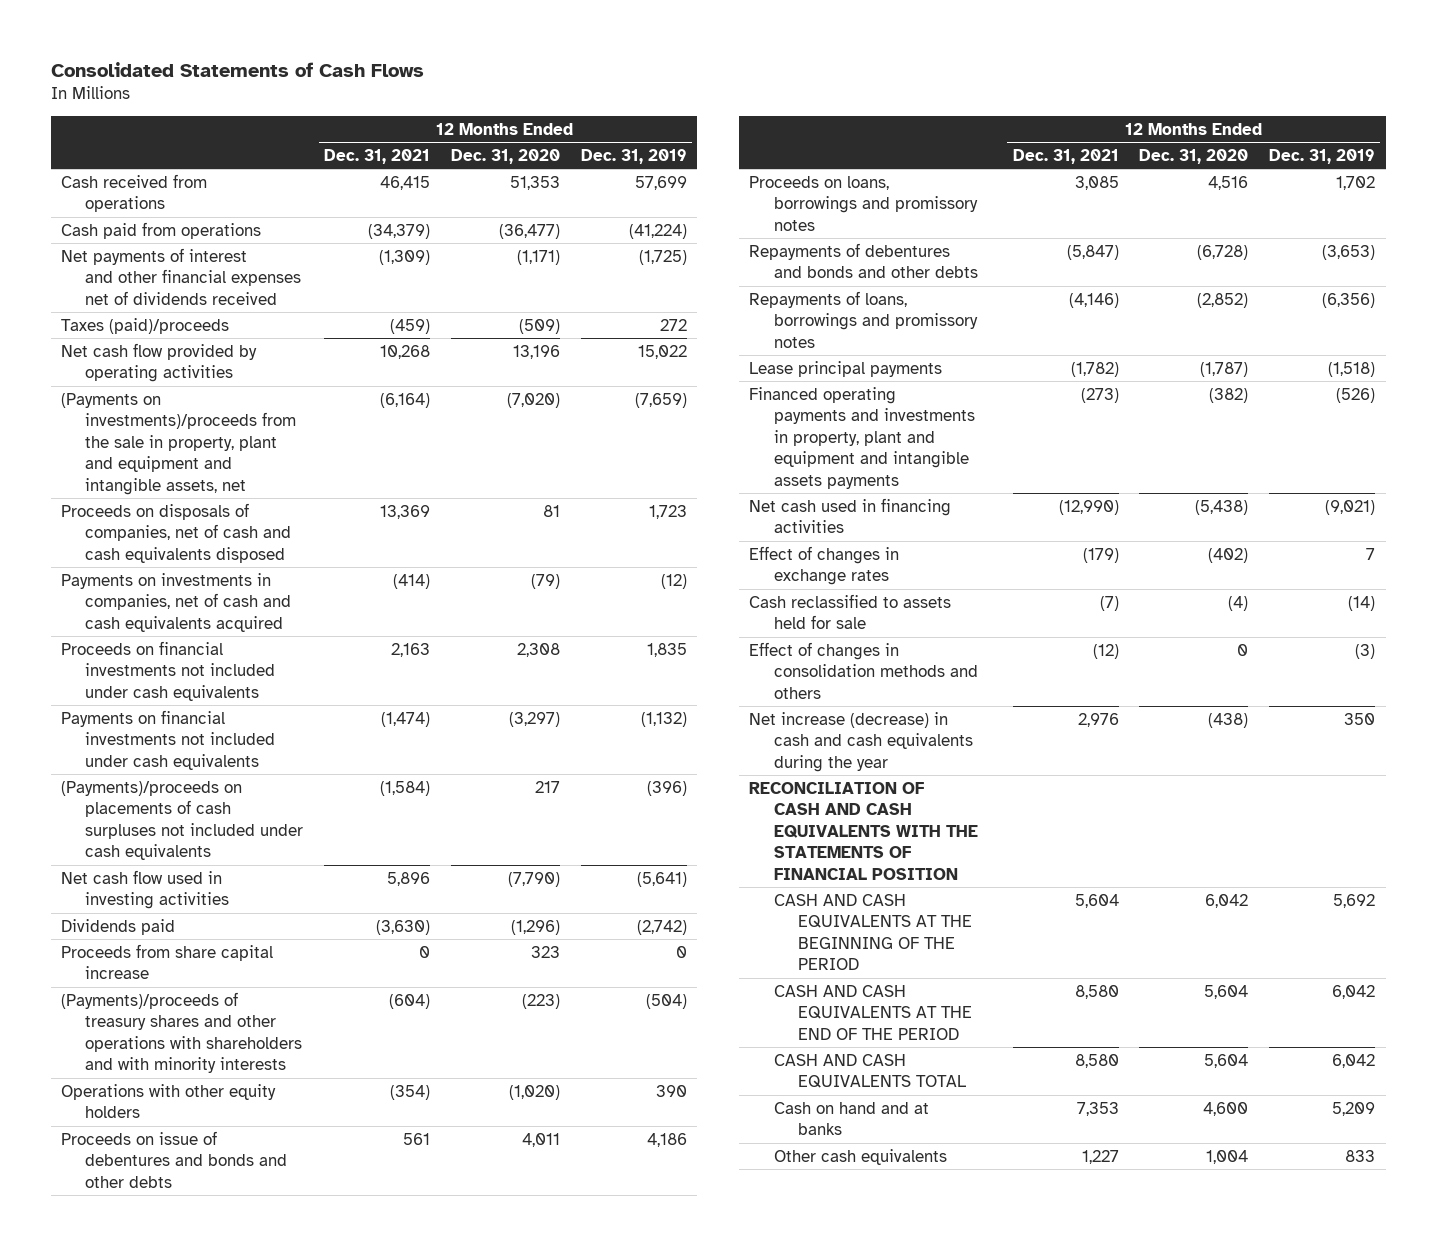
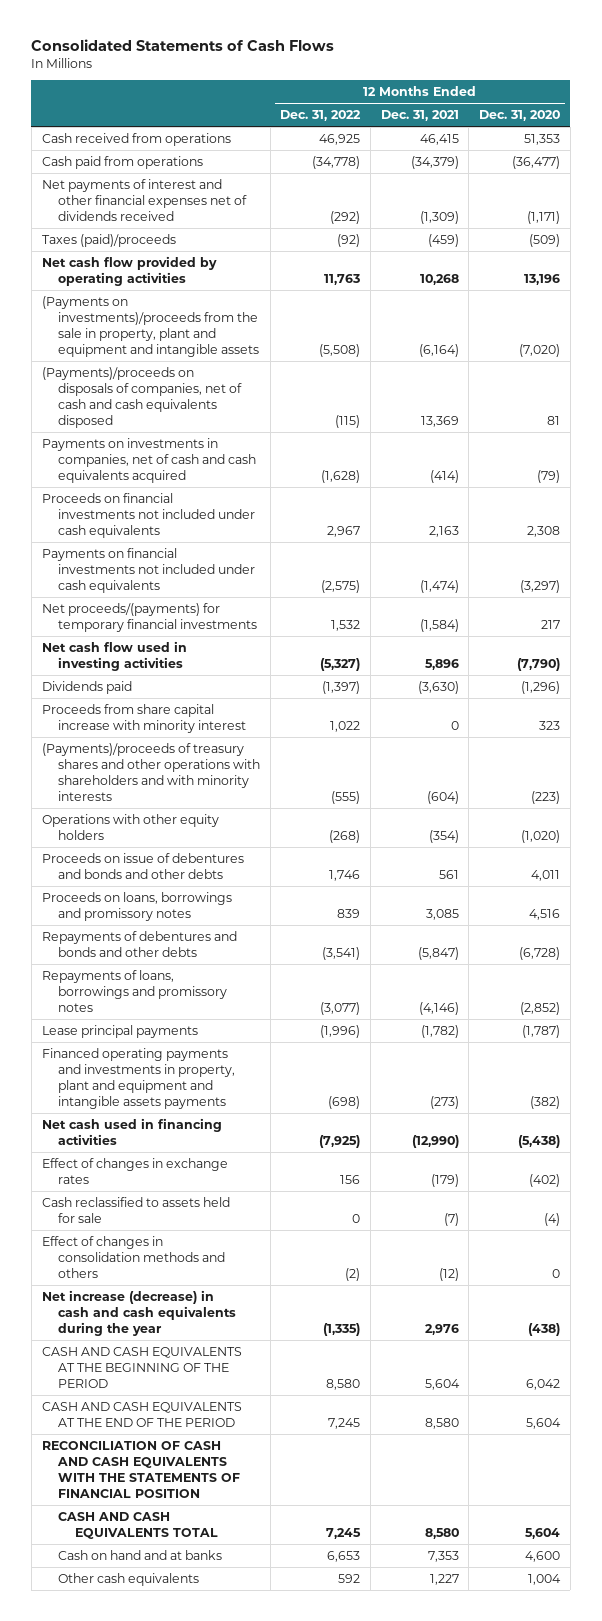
[580,148,687,164] Dec. 31, 2019 -> none
none -> [280,110,362,122] Dec. 31, 2022
[60,392,297,495] (Payments on investments)/proceeds from the sale in property, plant and equipment and intangible assets, net -> [41,295,260,358] (Payments on investments)/proceeds from the sale in property, plant and equipment and intangible assets
[60,502,292,563] Proceeds on disposals of companies, net of cash and cash equivalents disposed -> [41,366,243,429] (Payments)/proceeds on disposals of companies, net of cash and cash equivalents disposed
[60,780,304,861] (Payments)/proceeds on placements of cash surpluses not included under cash equivalents -> [41,602,258,632] Net proceeds/(payments) for temporary financial investments
[60,943,273,980] Proceeds from share capital increase -> [41,703,247,733] Proceeds from share capital increase with minority interest
[749,781,978,880] RECONCILIATION OF CASH AND CASH EQUIVALENTS WITH THE STATEMENTS OF FINANCIAL POSITION -> [41,1440,241,1499] RECONCILIATION OF CASH AND CASH EQUIVALENTS WITH THE STATEMENTS OF FINANCIAL POSITION

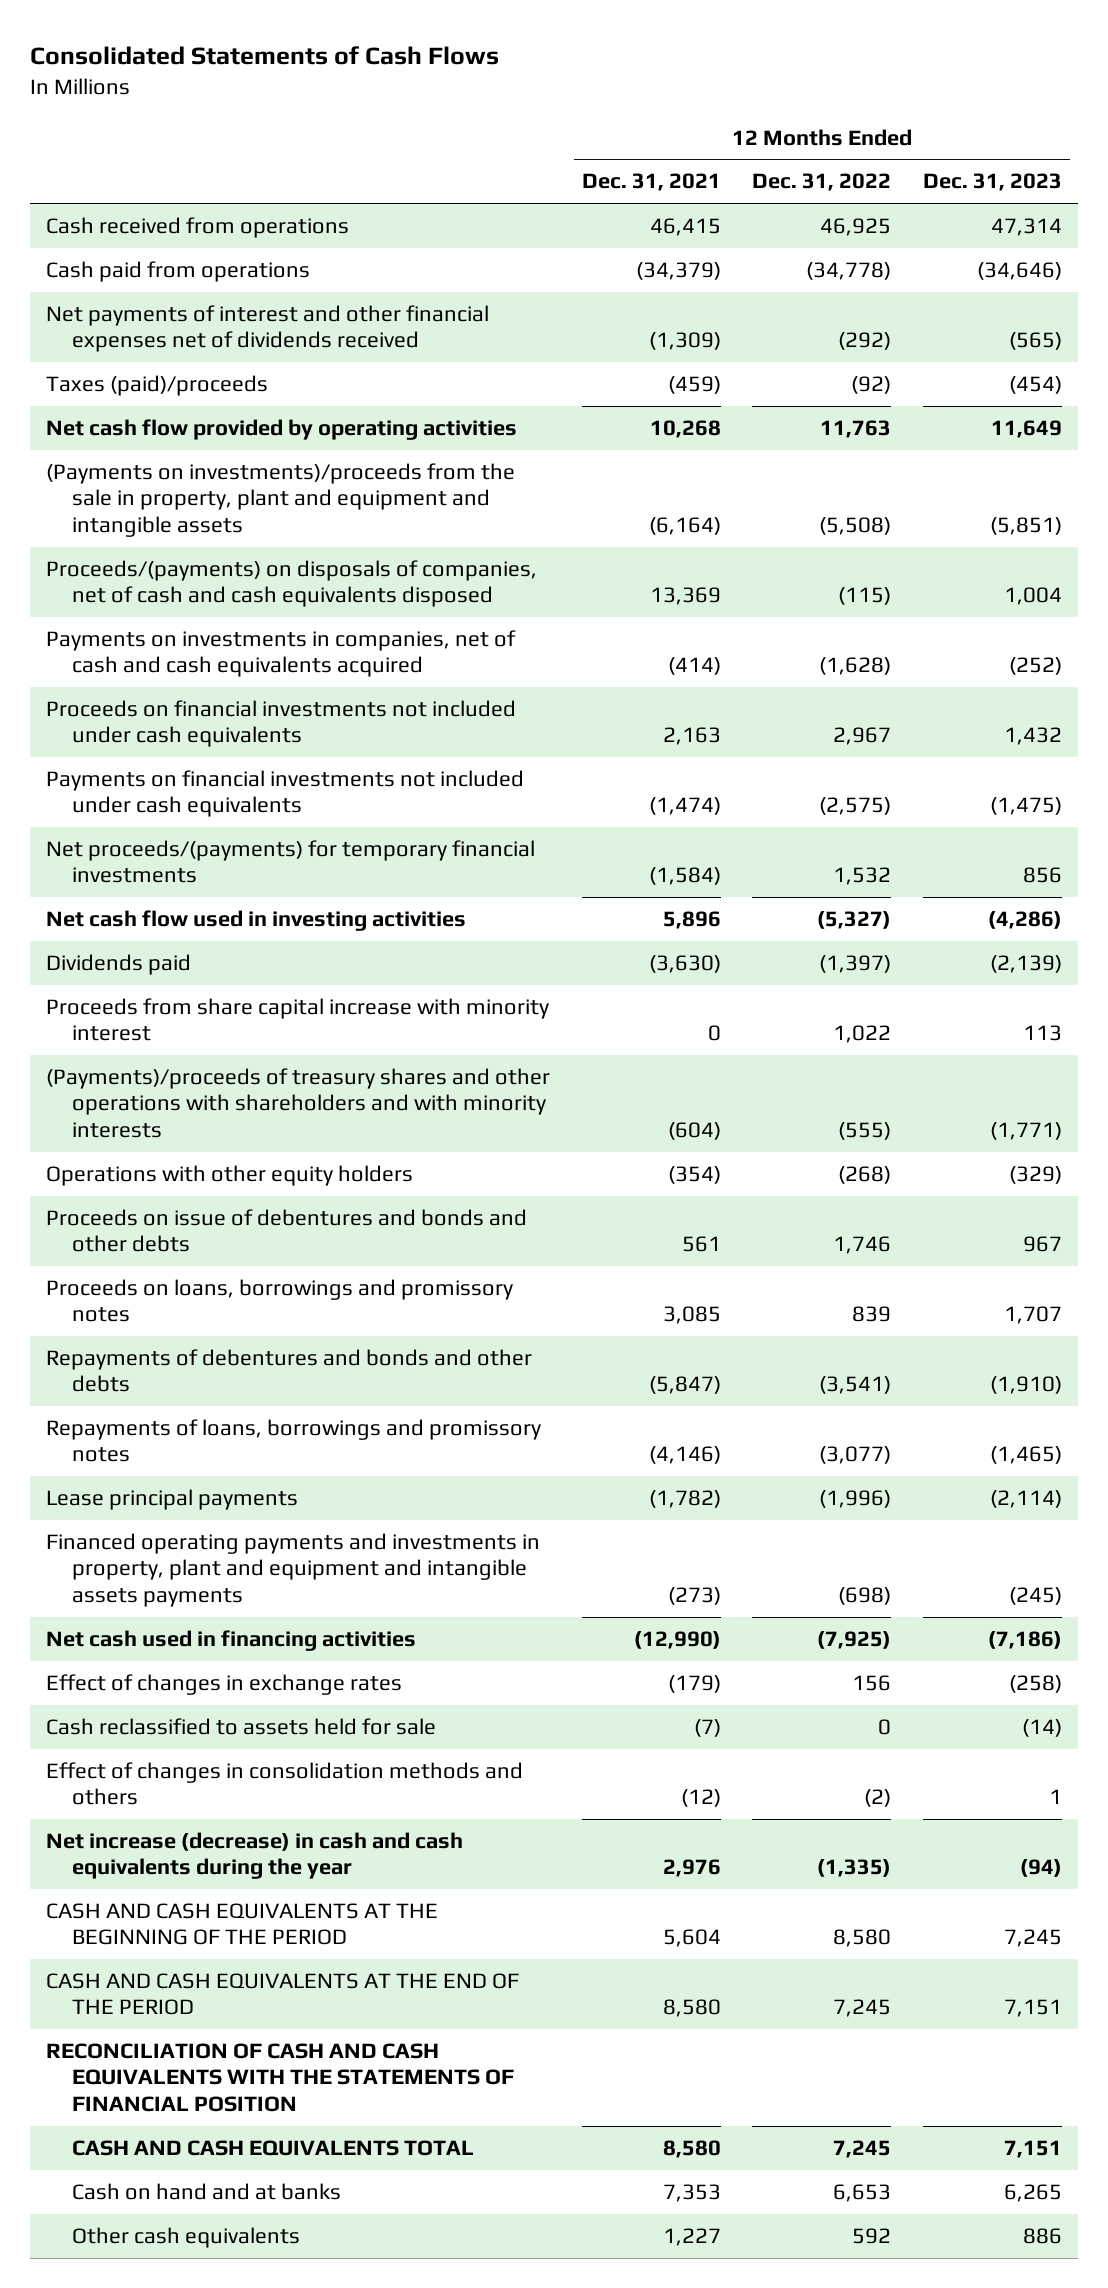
[479,110,561,122] Dec. 31, 2020 -> none
none -> [923,173,1063,192] Dec. 31, 2023
[41,366,243,429] (Payments)/proceeds on disposals of companies, net of cash and cash equivalents disposed -> [45,559,537,608] Proceeds/(payments) on disposals of companies, net of cash and cash equivalents disposed

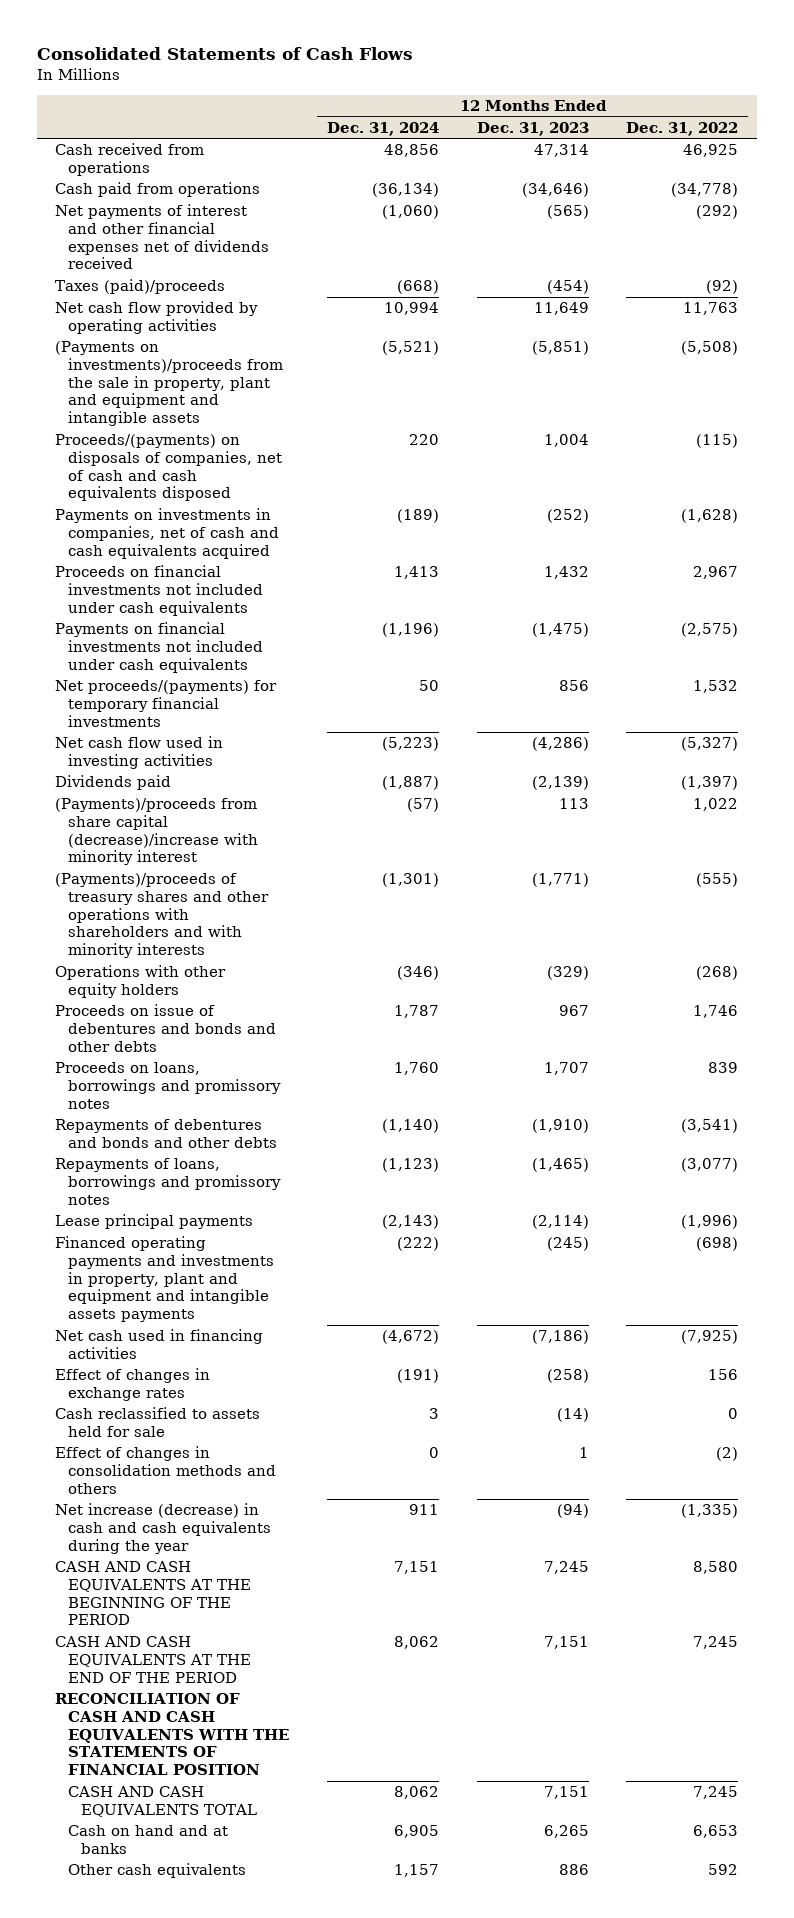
[581,173,721,192] Dec. 31, 2021 -> none
none -> [326,121,439,136] Dec. 31, 2024
[45,997,549,1042] Proceeds from share capital increase with minority interest -> [55,798,259,866] (Payments)/proceeds from share capital (decrease)/increase with minority interest

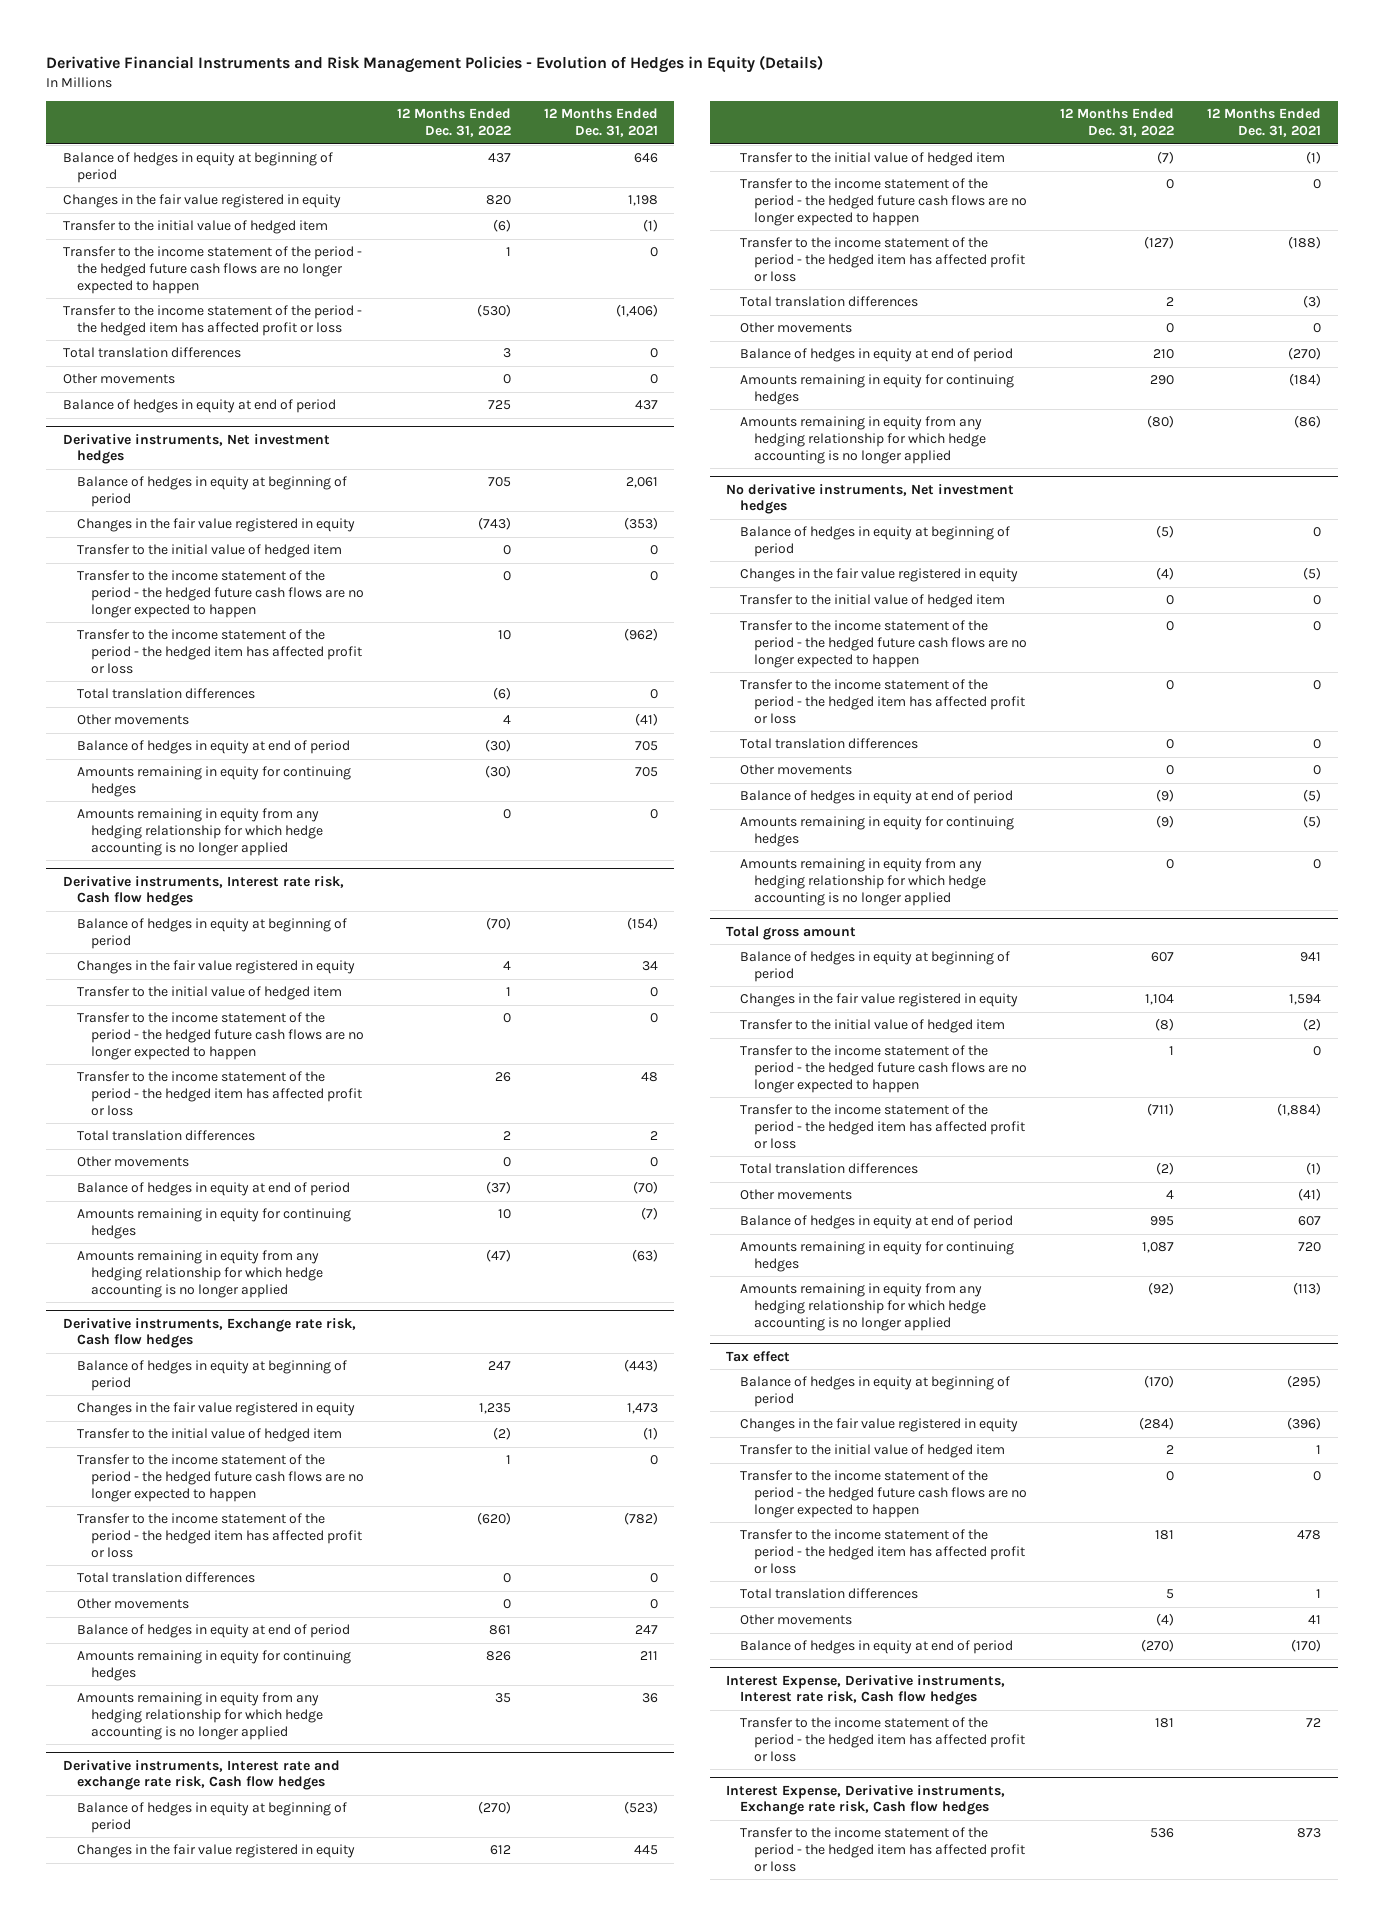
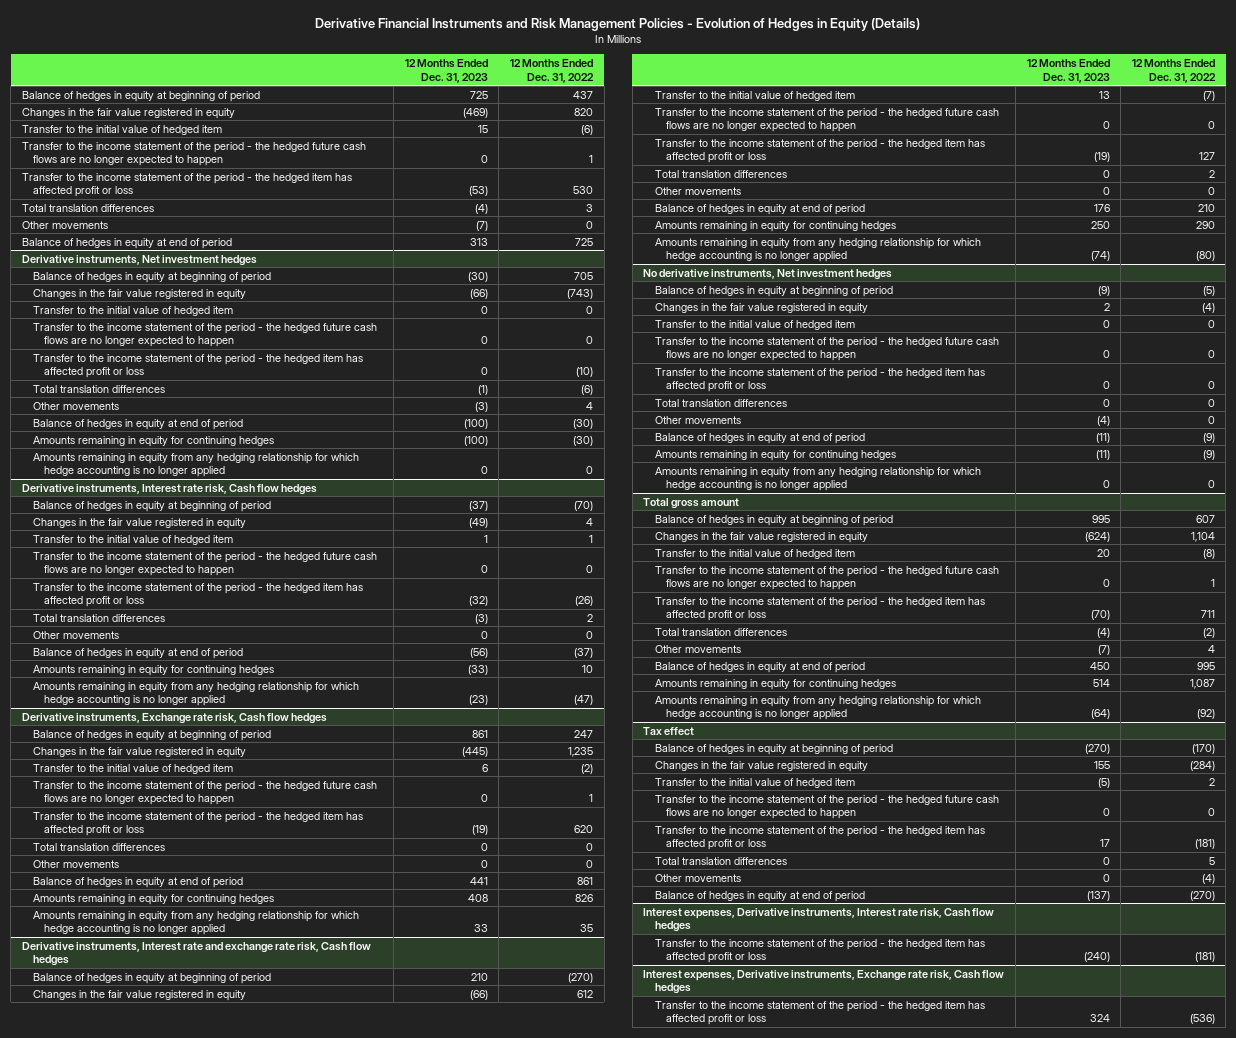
[543,108,658,138] 12 Months Ended Dec. 31, 2021 -> none
none -> [404,59,488,83] 12 Months Ended Dec. 31, 2023
[476,304,511,318] (530) -> [573,186,594,195] 530
[497,630,511,641] 10 -> [576,367,594,378] (10)
[494,1072,511,1083] 26 -> [575,596,594,607] (26)
[476,1512,511,1526] (620) -> [574,825,594,834] 620
[1144,236,1175,250] (127) -> [1198,152,1215,161] 127
[1147,1103,1175,1117] (711) -> [1200,610,1215,619] 711
[1155,1530,1175,1541] 181 -> [1194,839,1215,850] (181)
[726,1674,1006,1706] Interest Expense, Derivative instruments, Interest rate risk, Cash flow hedges -> [643,907,995,933] Interest expenses, Derivative instruments, Interest rate risk, Cash flow hedges
[1155,1718,1175,1729] 181 -> [1194,952,1215,963] (181)
[726,1784,1006,1816] Interest Expense, Derivative instruments, Exchange rate risk, Cash flow hedges -> [643,969,1005,995] Interest expenses, Derivative instruments, Exchange rate risk, Cash flow hedges
[1150,1828,1175,1839] 536 -> [1189,1014,1215,1025] (536)

